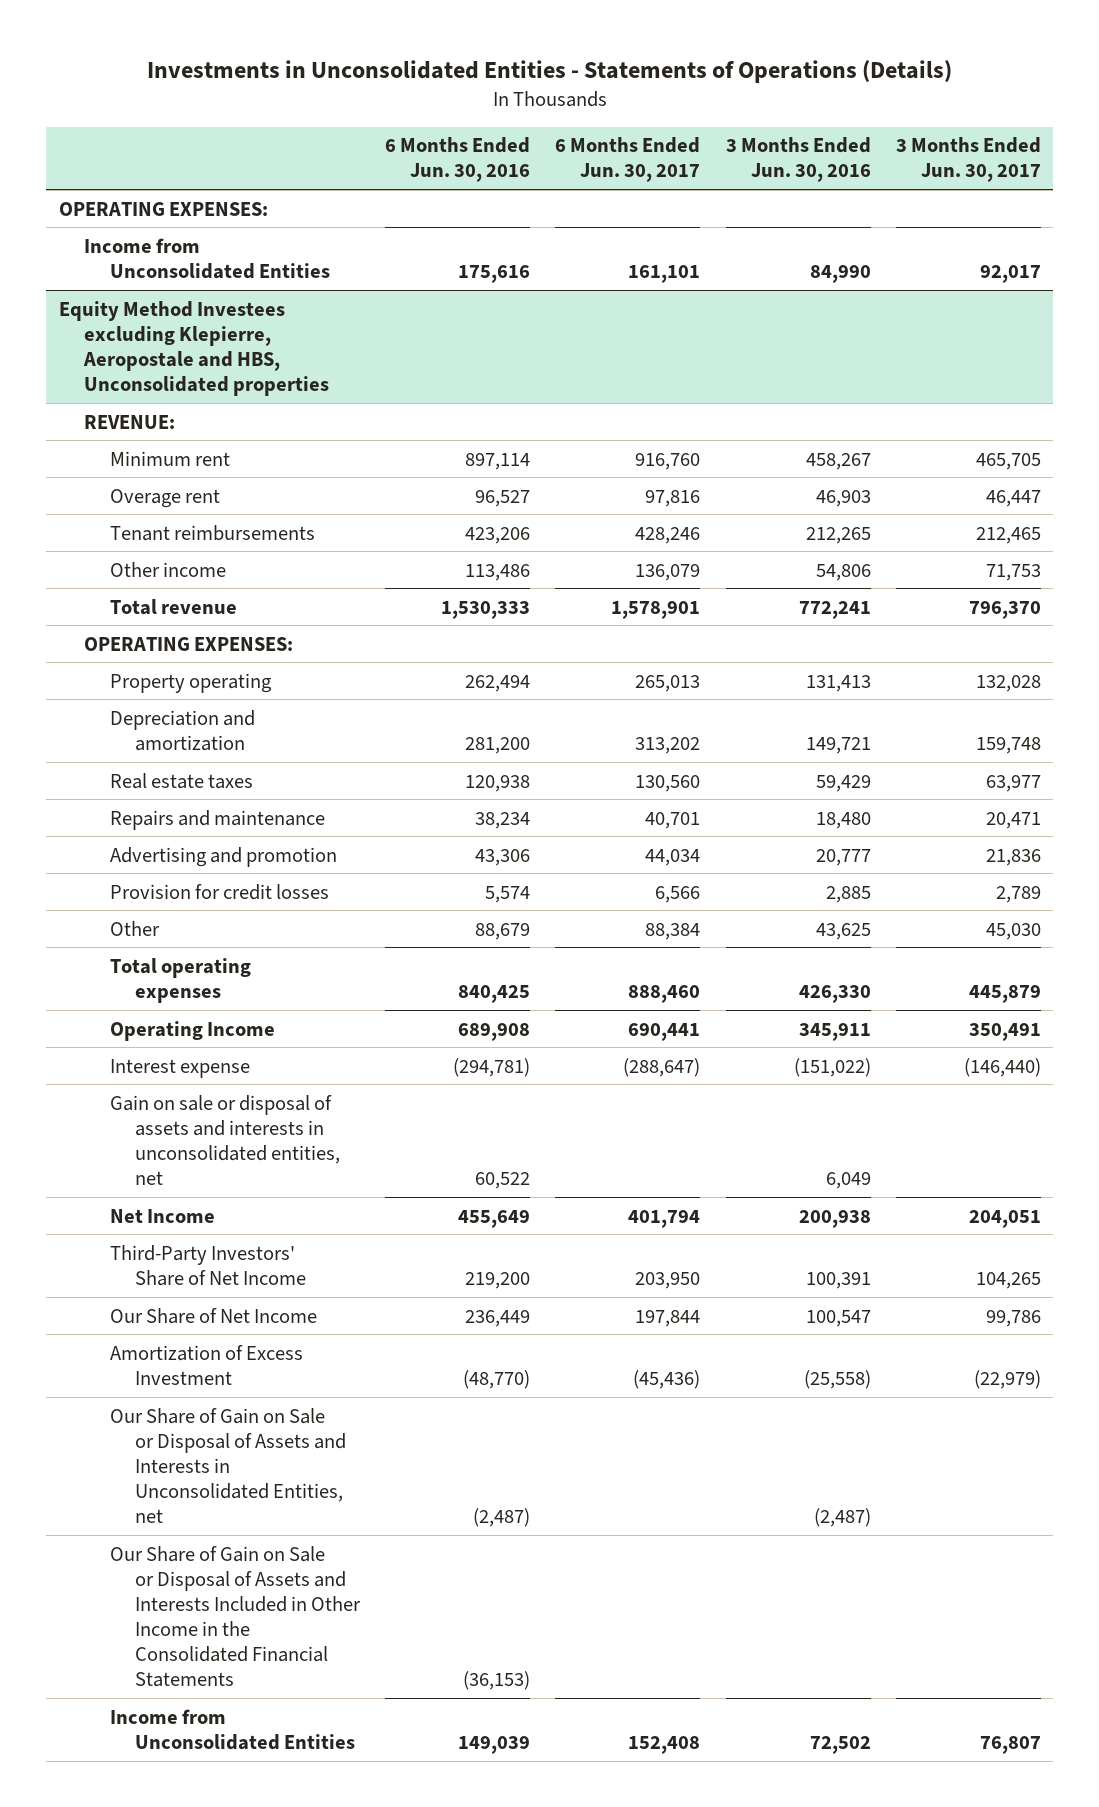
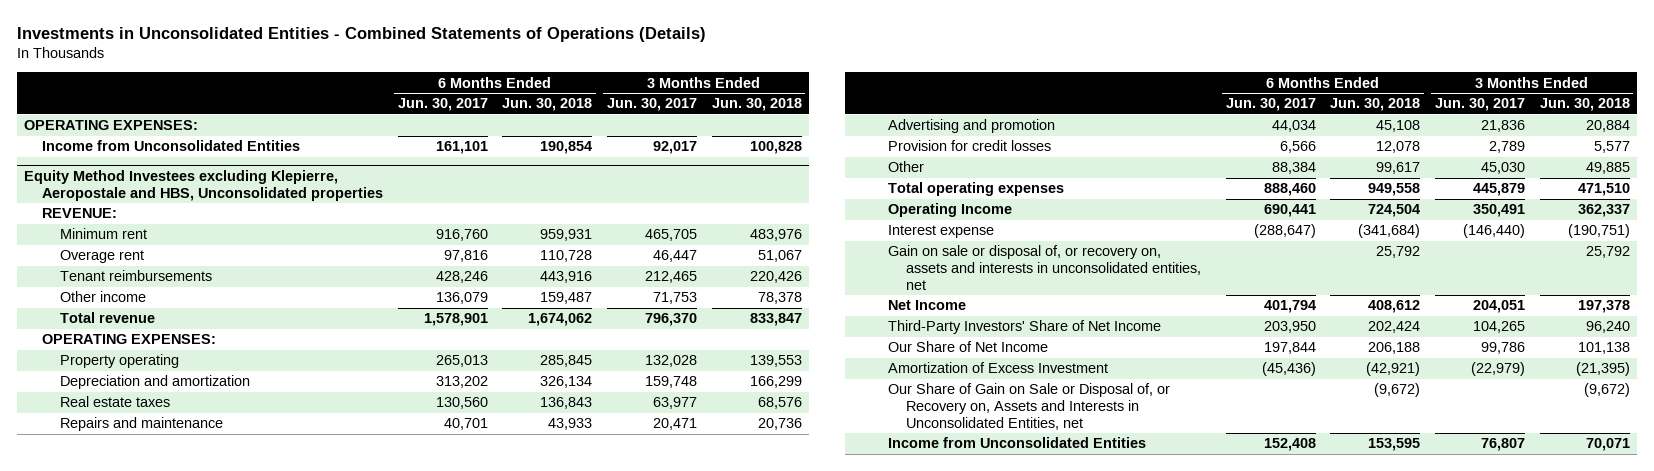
[146,60,952,84] Investments in Unconsolidated Entities - Statements of Operations (Details) -> [16,26,706,42] Investments in Unconsolidated Entities - Combined Statements of Operations (Details)
[385,137,531,183] 6 Months Ended Jun. 30, 2016 -> none
[725,137,871,183] 3 Months Ended Jun. 30, 2016 -> none
none -> [502,98,593,112] Jun. 30, 2018
none -> [711,98,802,112] Jun. 30, 2018
[109,1094,341,1185] Gain on sale or disposal of assets and interests in unconsolidated entities, net -> [887,245,1201,290] Gain on sale or disposal of, or recovery on, assets and interests in unconsolidated entities, net
[109,1545,362,1688] Our Share of Gain on Sale or Disposal of Assets and Interests Included in Other Income in the Consolidated Financial Statements -> none
[109,1407,347,1524] Our Share of Gain on Sale or Disposal of Assets and Interests in Unconsolidated Entities, net -> [887,383,1170,430] Our Share of Gain on Sale or Disposal of, or Recovery on, Assets and Interests in Unconsolidated Entities, net

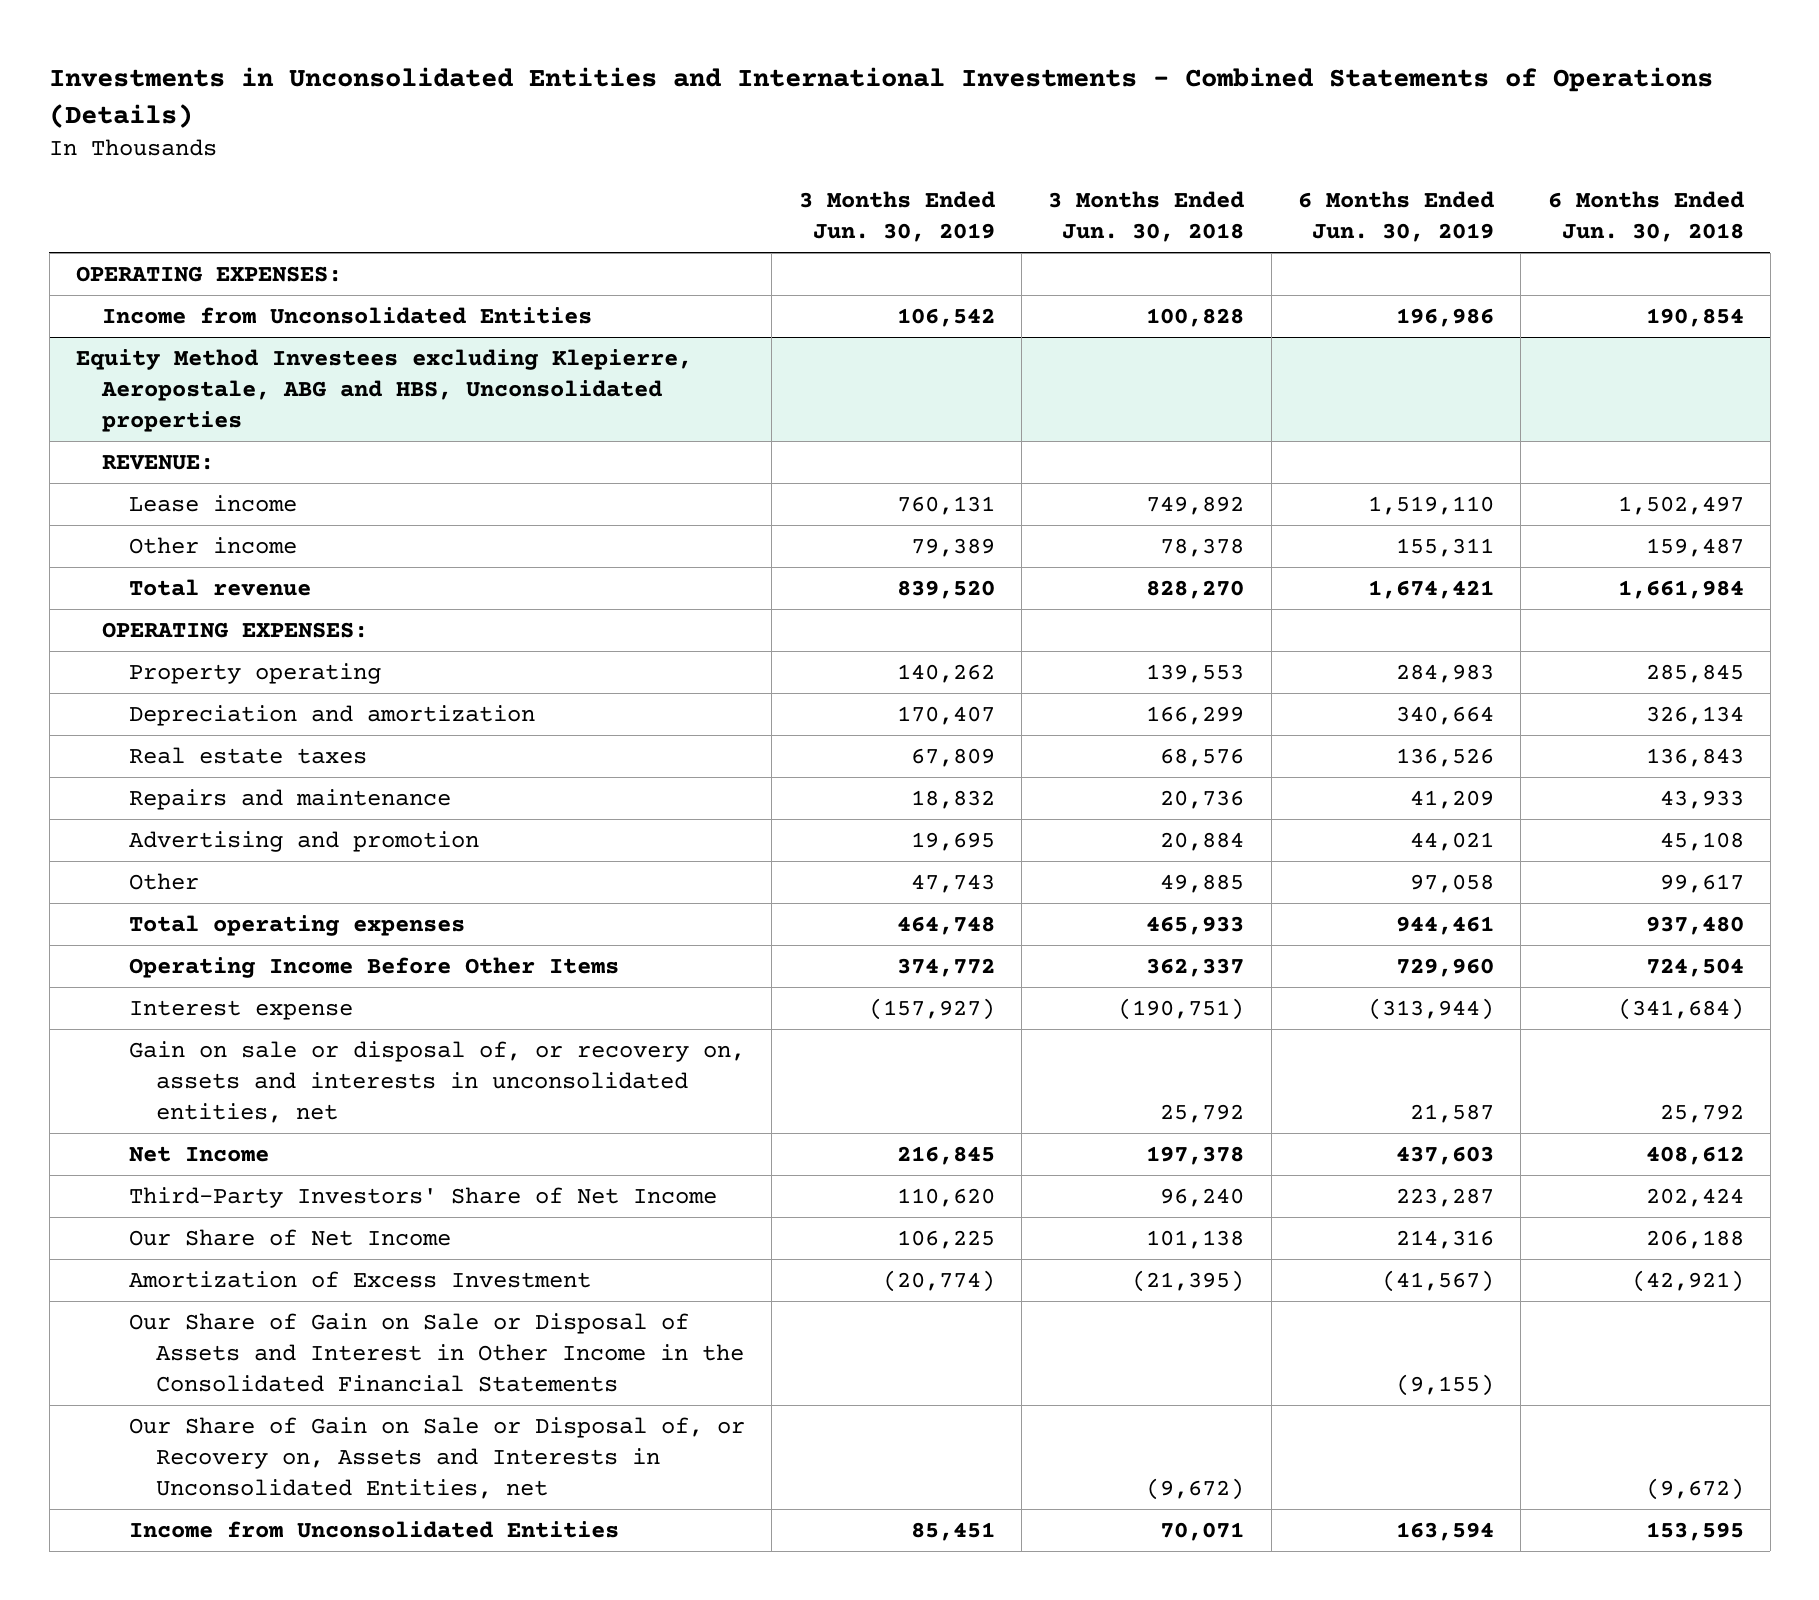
[16,26,706,42] Investments in Unconsolidated Entities - Combined Statements of Operations (Details) -> [49,67,1714,129] Investments in Unconsolidated Entities and International Investments - Combined Statements of Operations (Details)
[397,98,488,112] Jun. 30, 2017 -> none
[606,98,697,112] Jun. 30, 2017 -> none
none -> [798,190,995,242] 3 Months Ended Jun. 30, 2019
none -> [1297,190,1494,242] 6 Months Ended Jun. 30, 2019
[24,169,383,201] Equity Method Investees excluding Klepierre, Aeropostale and HBS, Unconsolidated properties -> [75,348,692,432] Equity Method Investees excluding Klepierre, Aeropostale, ABG and HBS, Unconsolidated properties
[59,228,147,240] Minimum rent -> none
[59,250,144,264] Overage rent -> none
[59,270,212,282] Tenant reimbursements -> none
none -> [129,494,298,512] Lease income
[528,313,593,327] 1,674,062 -> [1617,579,1744,599] 1,661,984
[749,313,802,327] 833,847 -> [1146,579,1245,599] 828,270
[887,140,1051,152] Provision for credit losses -> none
[1368,183,1421,197] 949,558 -> [1645,915,1744,935] 937,480
[1577,183,1630,197] 471,510 -> [1146,915,1245,935] 465,933
[887,203,1012,218] Operating Income -> [129,956,620,978] Operating Income Before Other Items
none -> [129,1312,744,1392] Our Share of Gain on Sale or Disposal of Assets and Interest in Other Income in the Consolidated Financial Statements

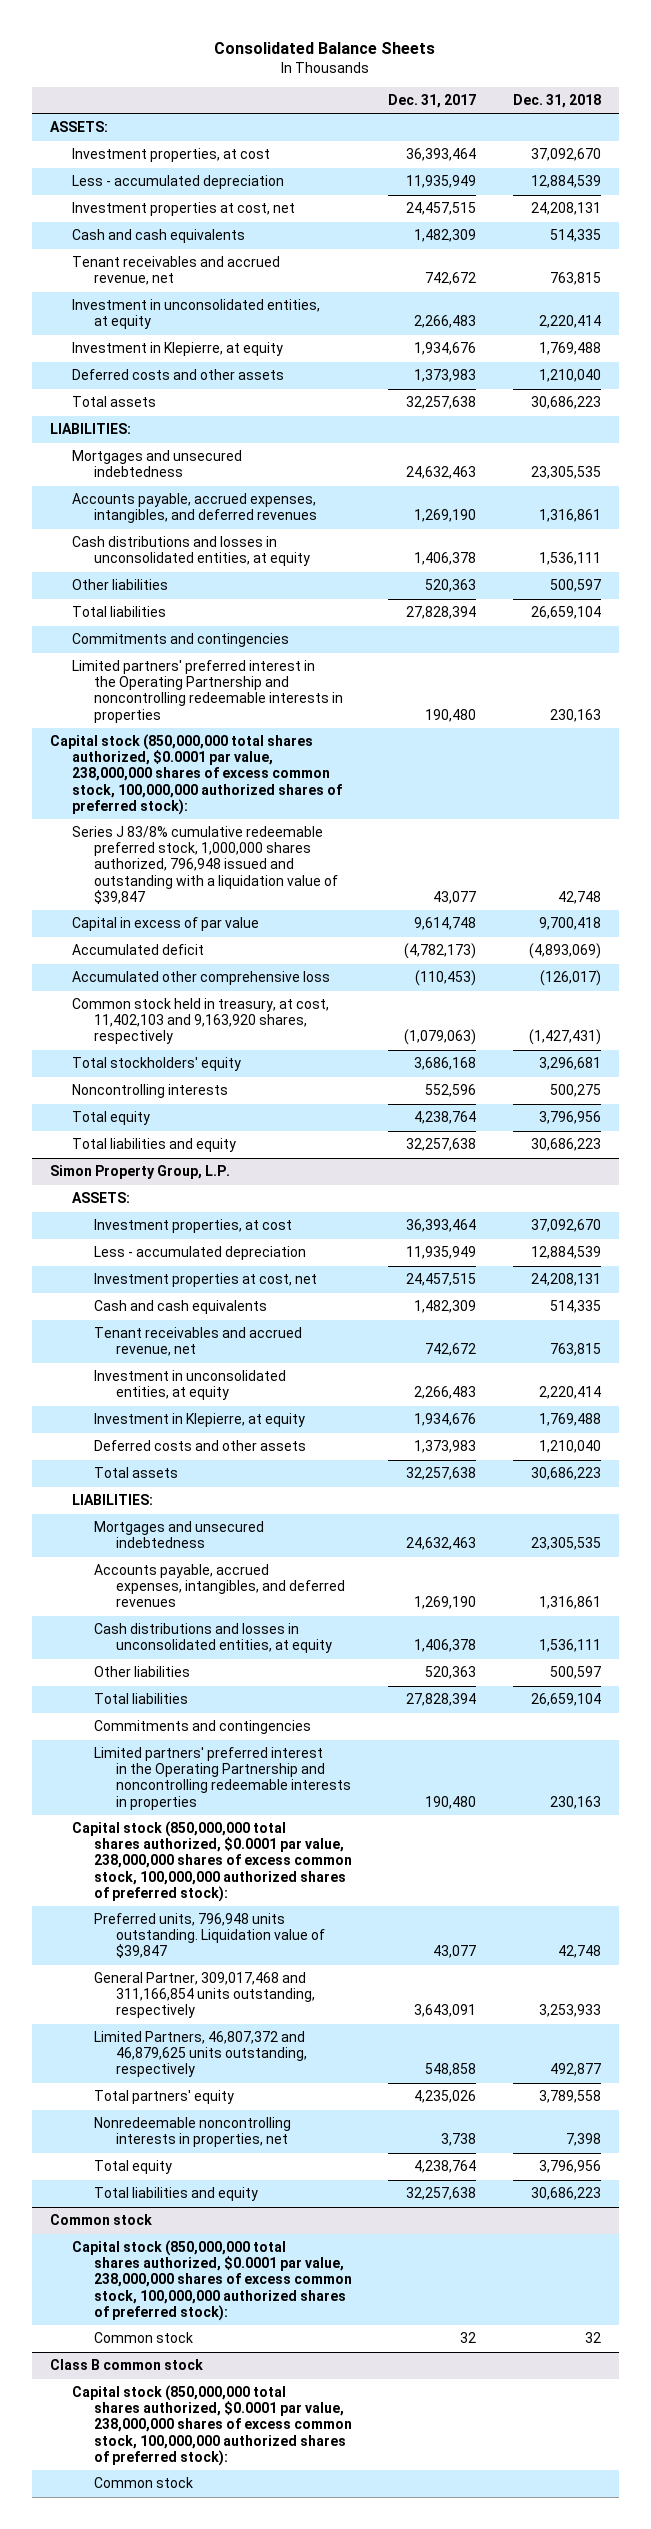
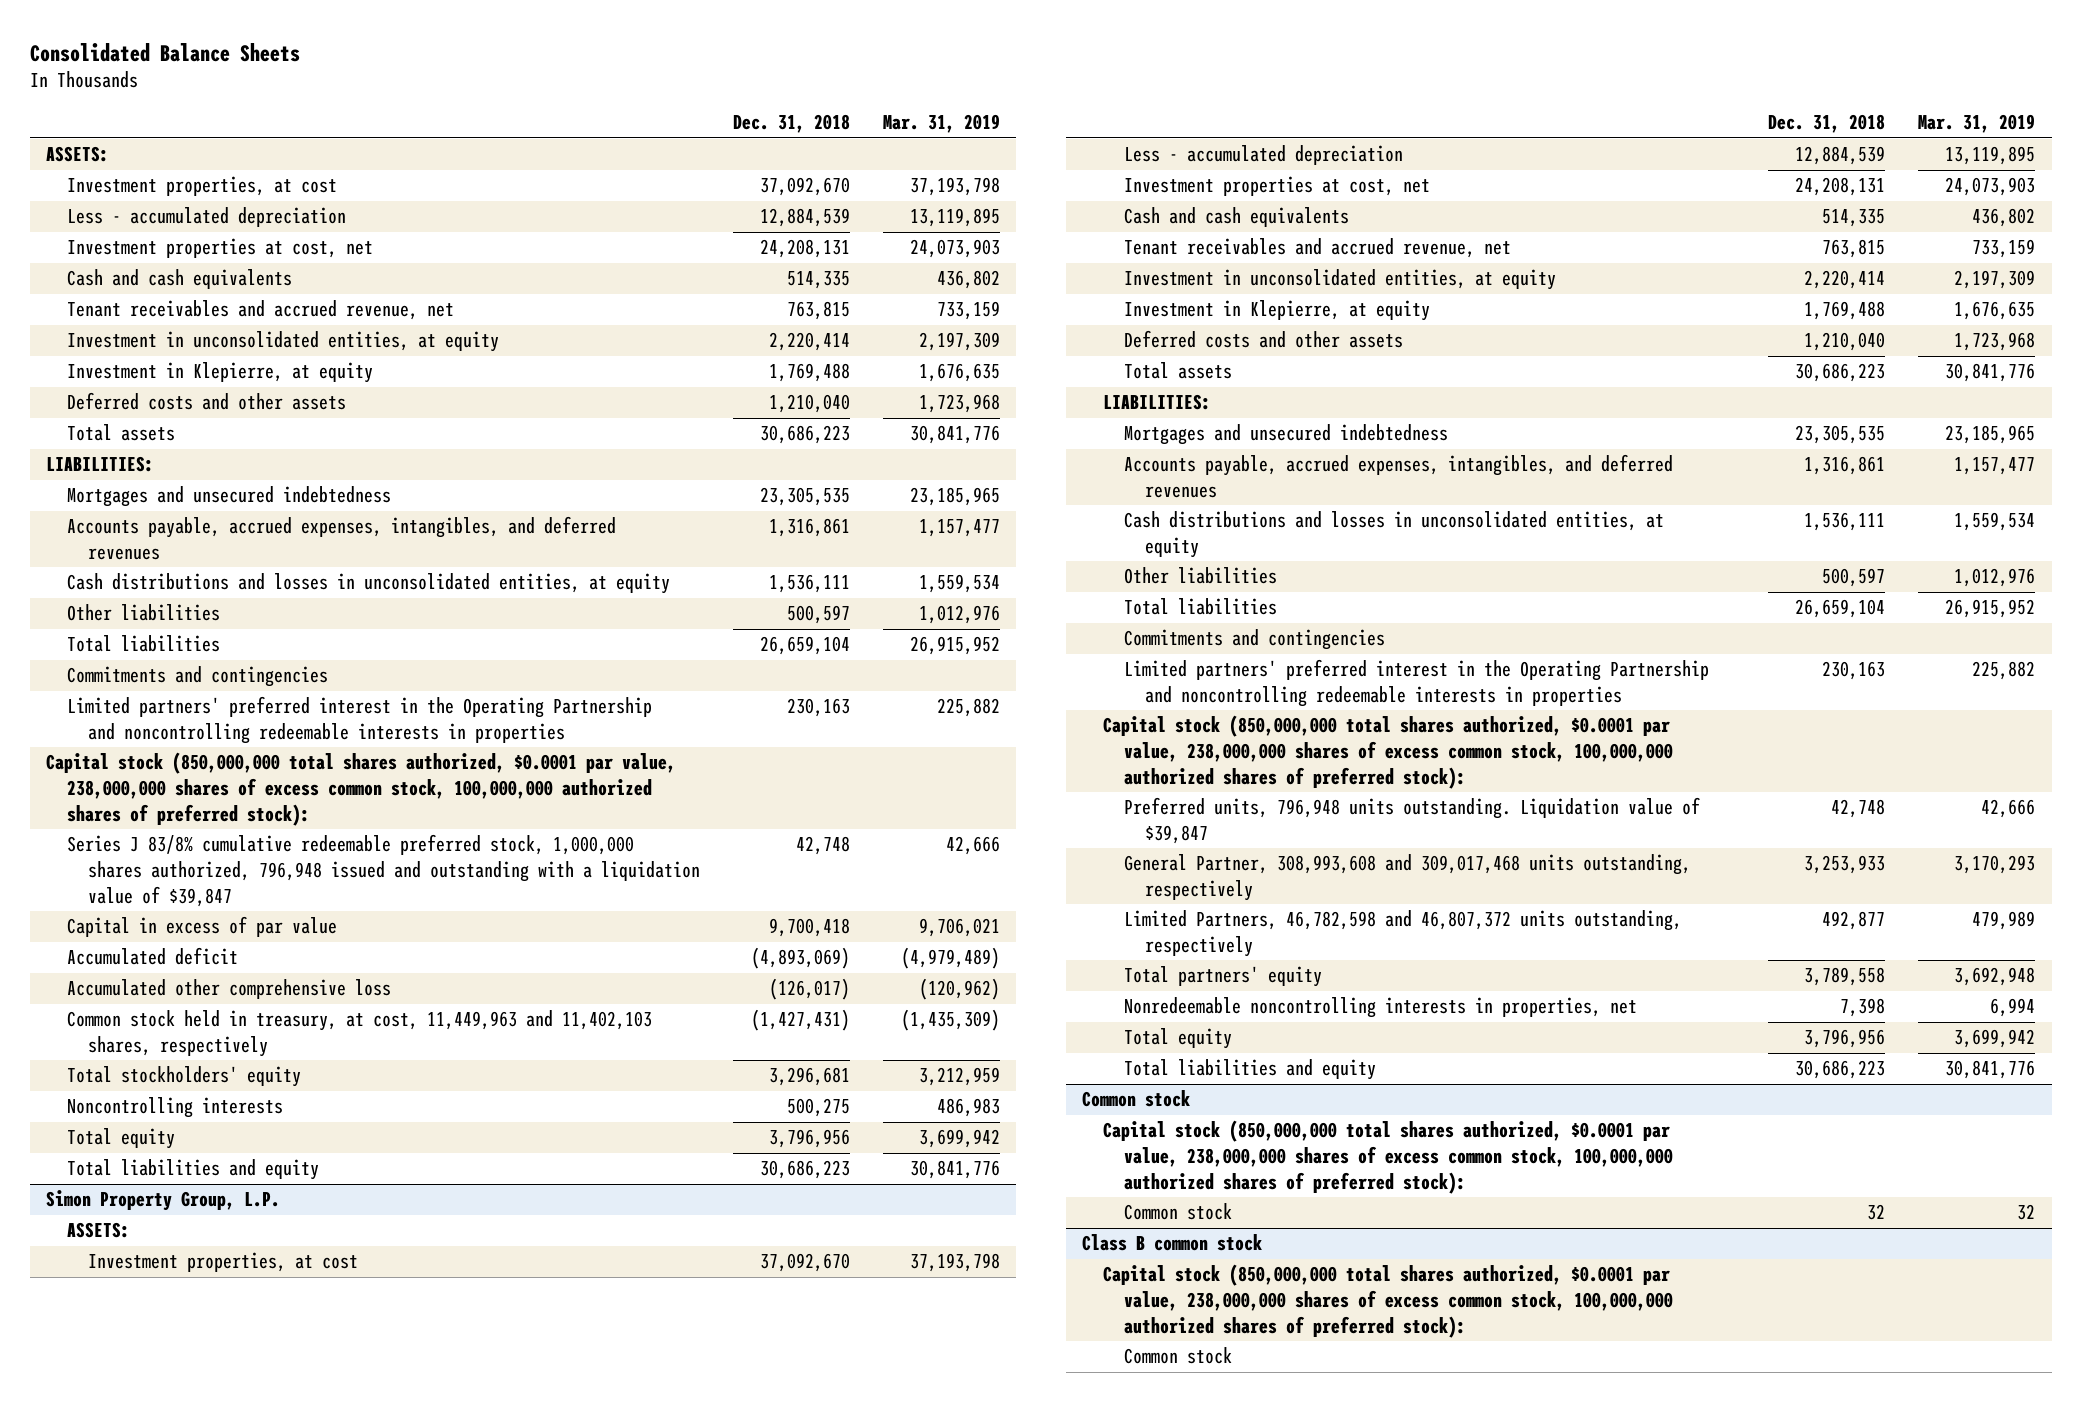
[388,93,477,108] Dec. 31, 2017 -> none
none -> [882,114,1000,134] Mar. 31, 2019
[72,998,330,1045] Common stock held in treasury, at cost, 11,402,103 and 9,163,920 shares, respectively -> [67,1010,653,1057] Common stock held in treasury, at cost, 11,449,963 and 11,402,103 shares, respectively
[93,1972,315,2019] General Partner, 309,017,468 and 311,166,854 units outstanding, respectively -> [1123,854,1691,901] General Partner, 308,993,608 and 309,017,468 units outstanding, respectively
[93,2031,307,2078] Limited Partners, 46,807,372 and 46,879,625 units outstanding, respectively -> [1123,910,1682,957] Limited Partners, 46,782,598 and 46,807,372 units outstanding, respectively

